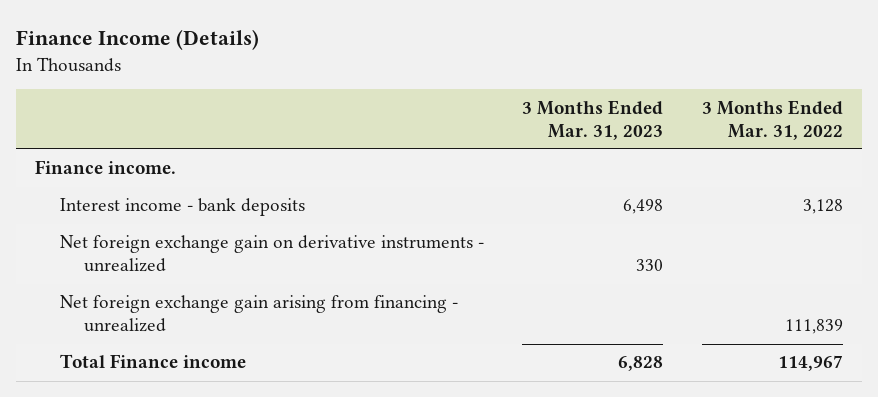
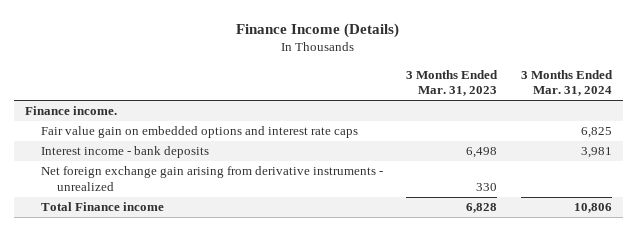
[701,99,843,140] 3 Months Ended Mar. 31, 2022 -> none
none -> [520,69,613,97] 3 Months Ended Mar. 31, 2024
none -> [41,126,359,139] Fair value gain on embedded options and interest rate caps
[59,295,458,333] Net foreign exchange gain arising from financing - unrealized -> none
[59,235,484,273] Net foreign exchange gain on derivative instruments - unrealized -> [41,166,384,191] Net foreign exchange gain arising from derivative instruments - unrealized

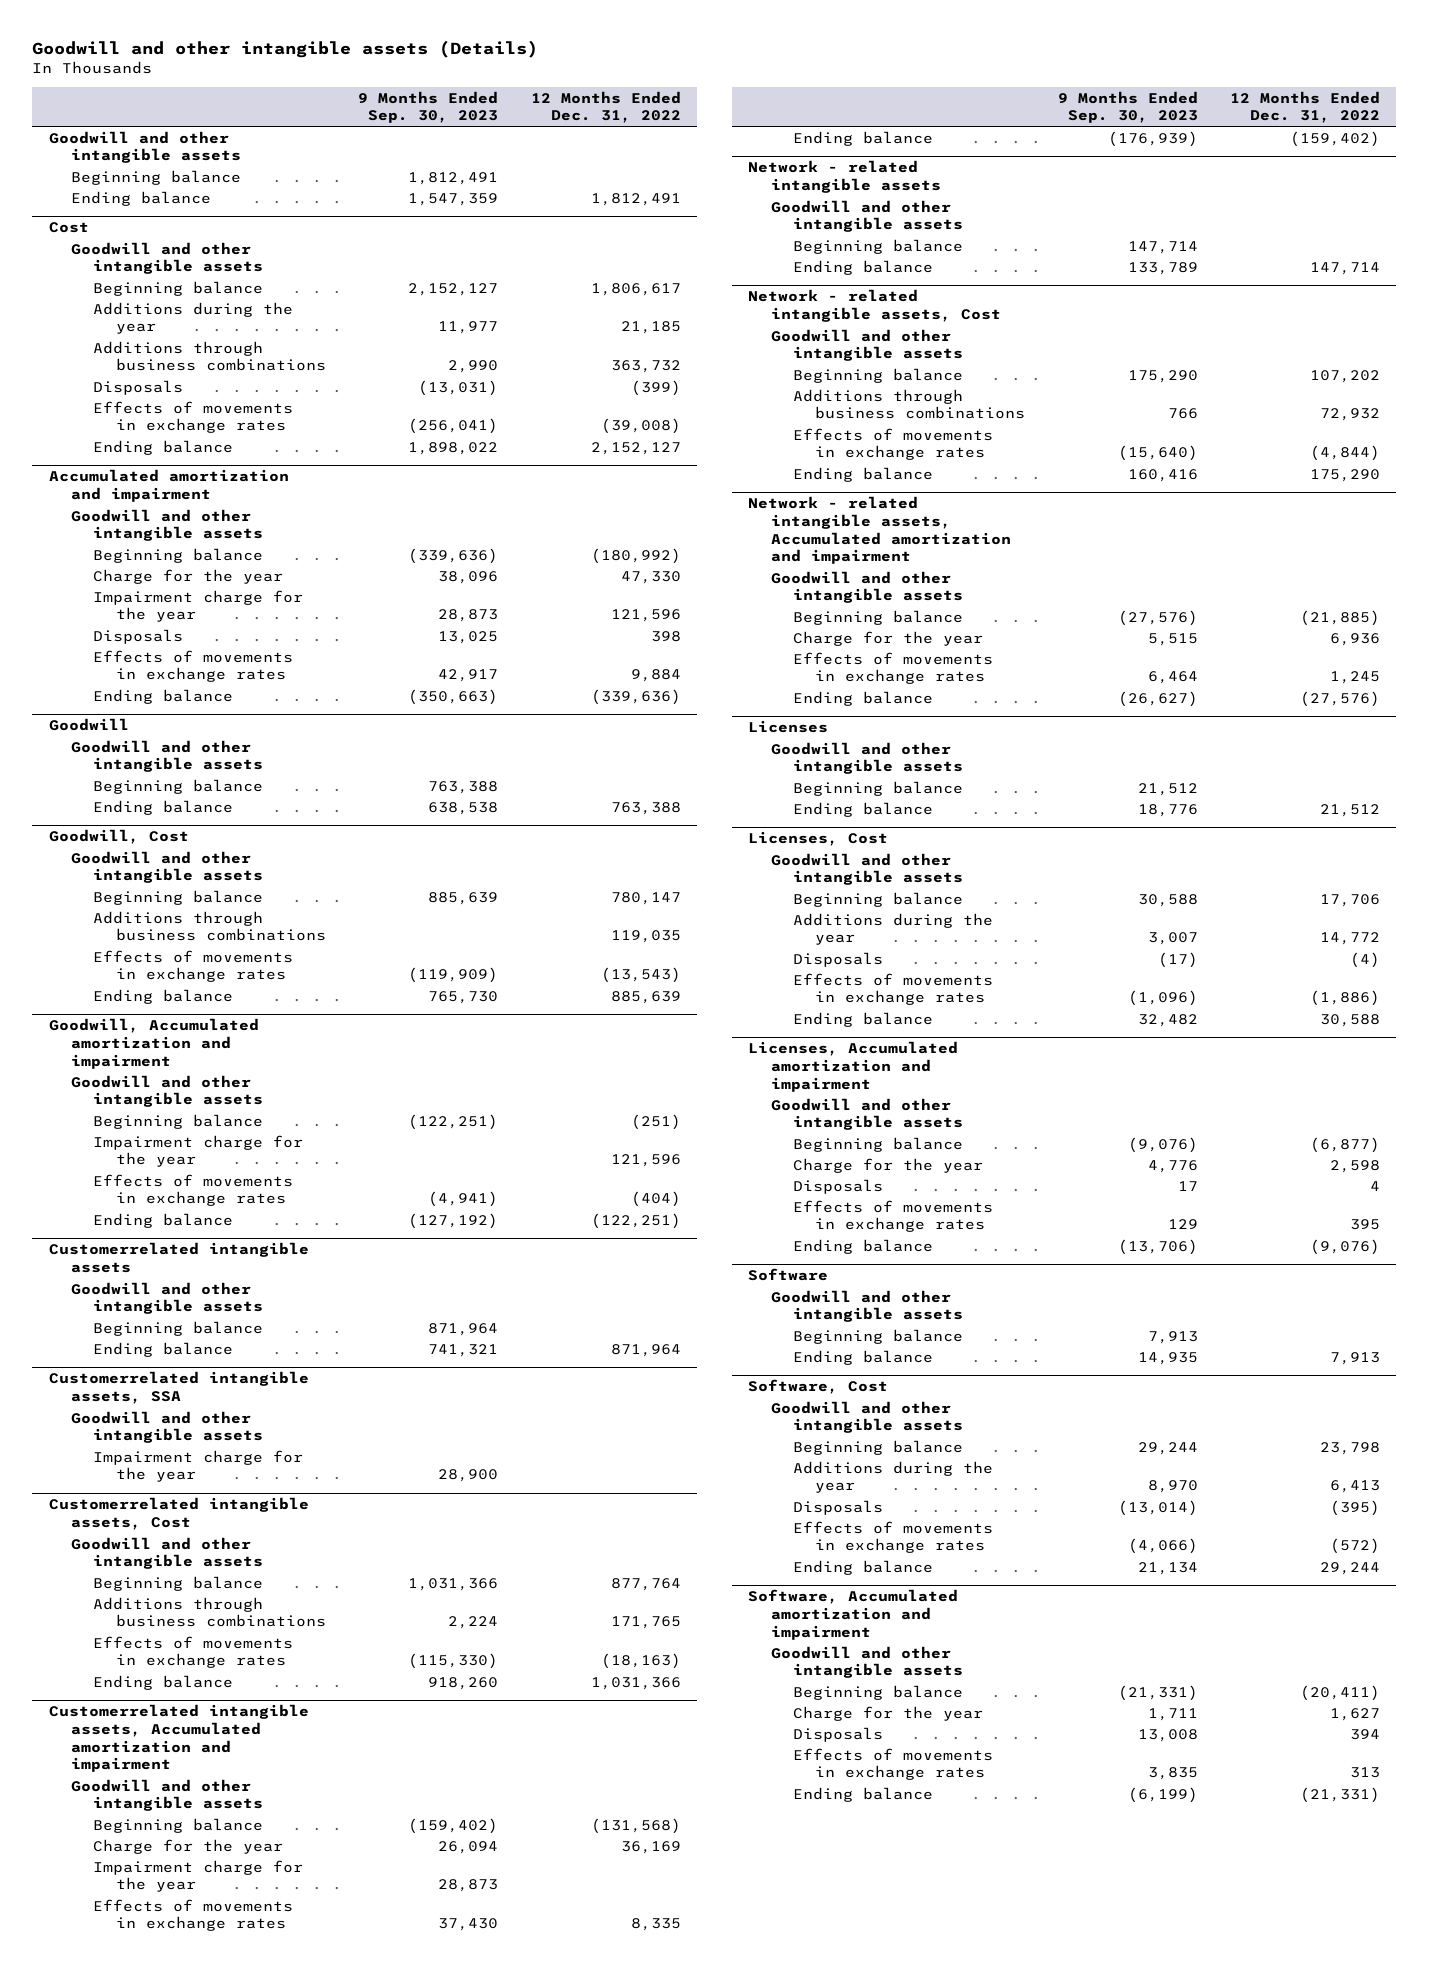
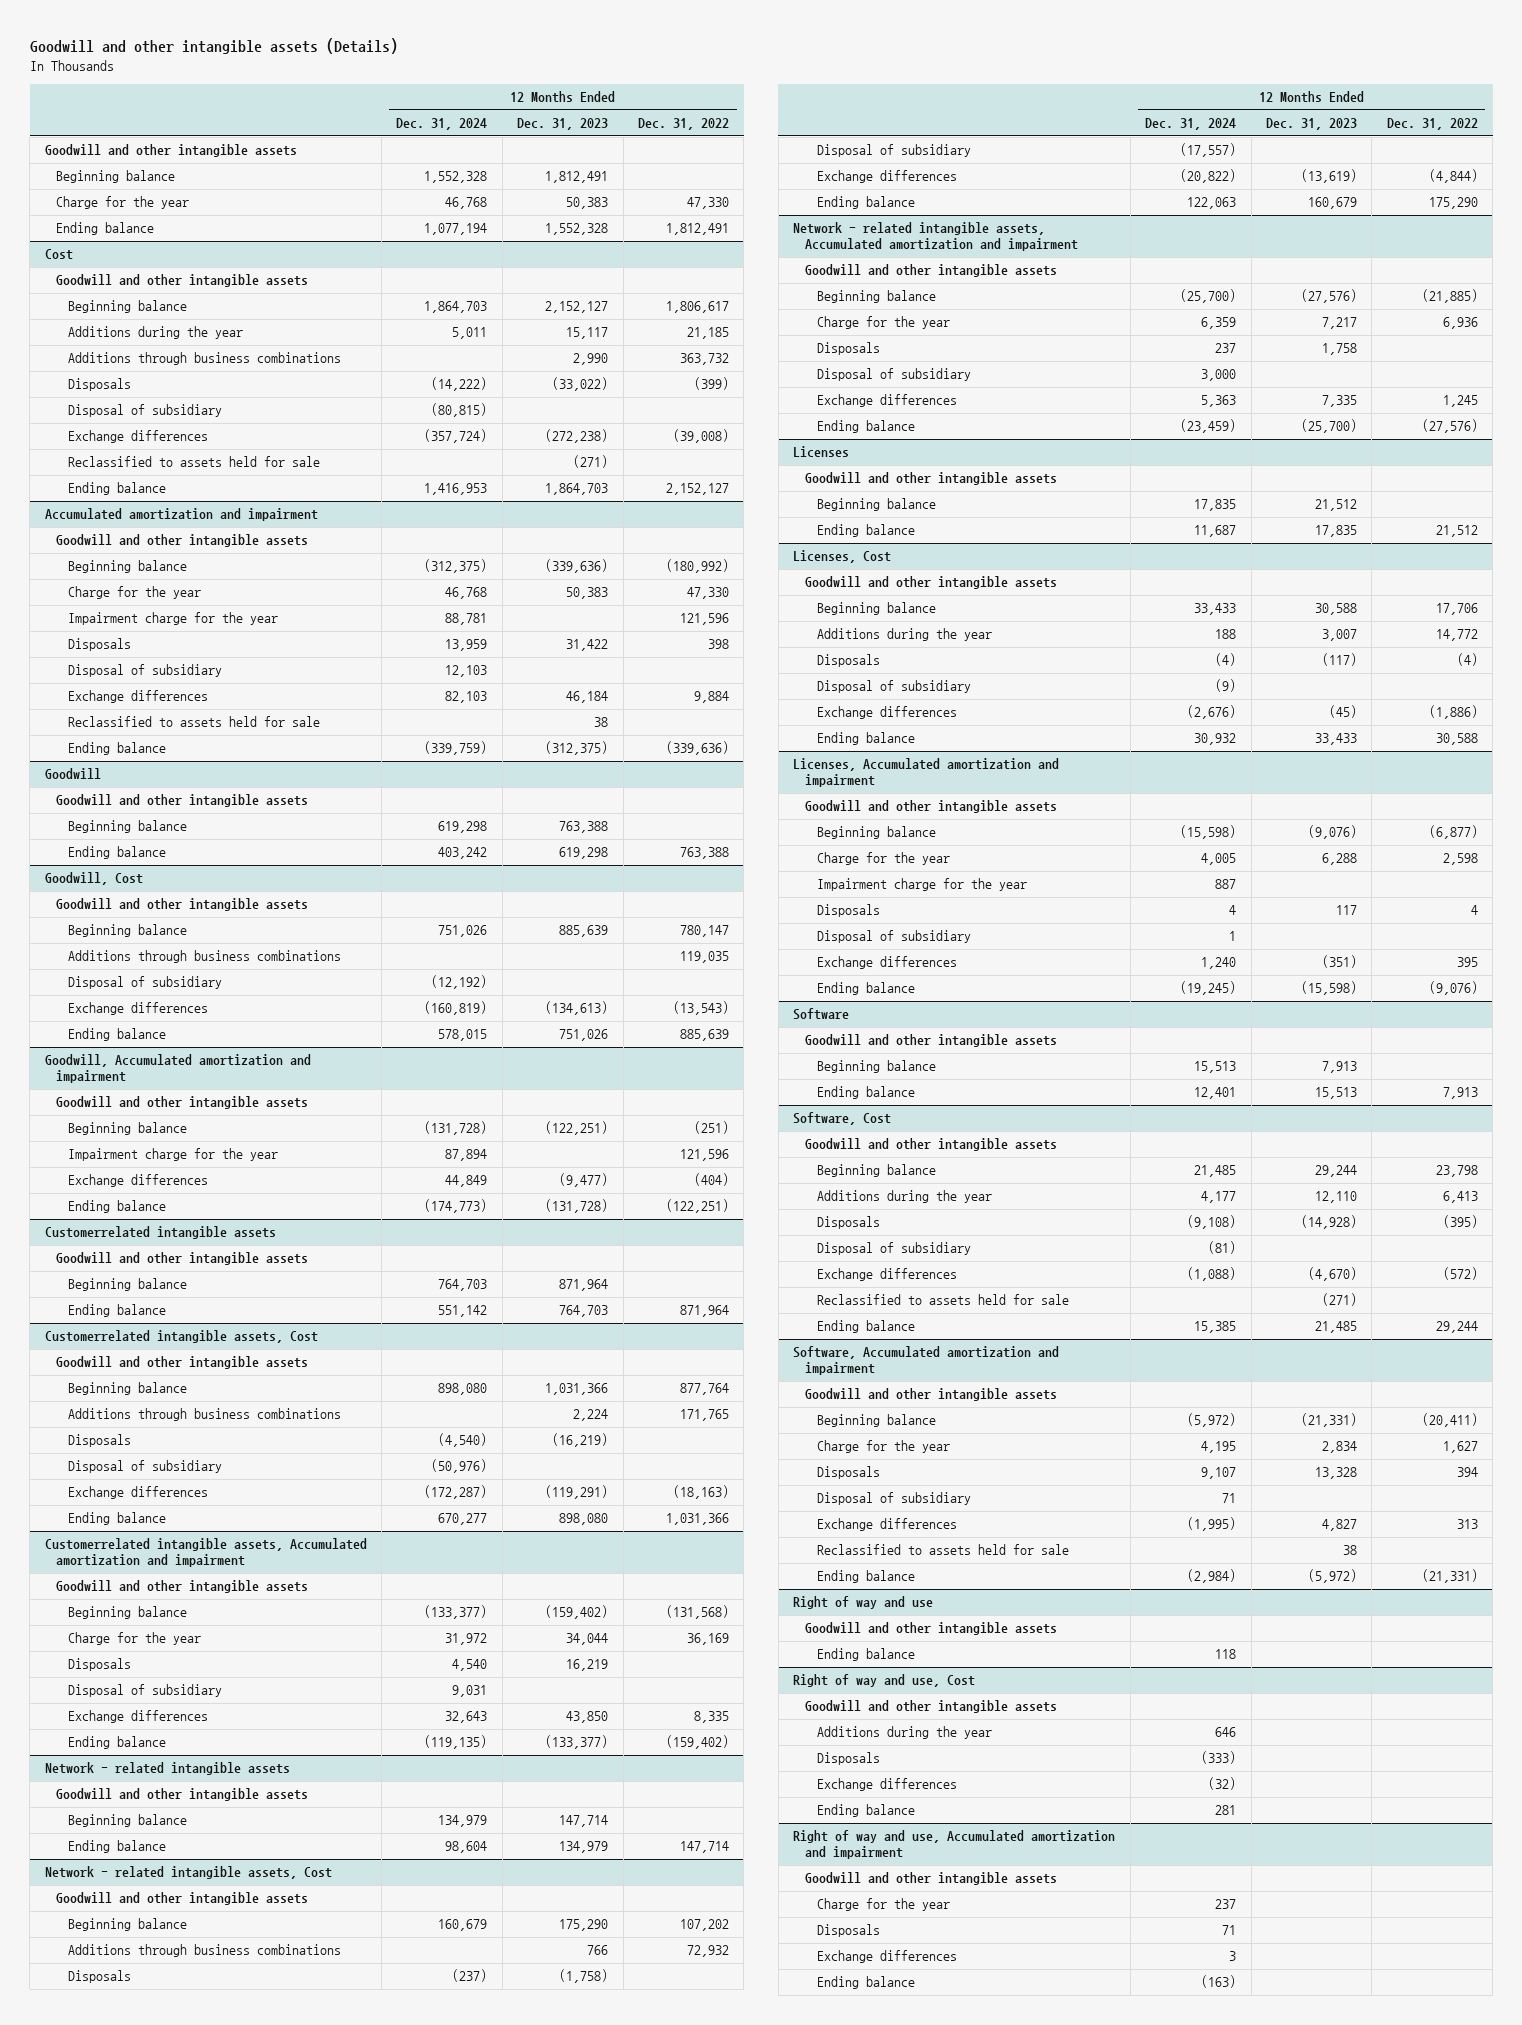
[358,90,499,124] 9 Months Ended Sep. 30, 2023 -> none
none -> [396,118,488,131] Dec. 31, 2024
none -> [517,118,609,131] Dec. 31, 2023
none -> [56,196,190,210] Charge for the year
none -> [68,404,223,418] Disposal of subsidiary
[93,400,294,434] Effects of movements in exchange rates -> [68,430,209,444] Exchange differences
none -> [68,456,321,468] Reclassified to assets held for sale
none -> [68,664,223,678] Disposal of subsidiary
[93,649,294,683] Effects of movements in exchange rates -> [68,690,209,704] Exchange differences
none -> [68,716,321,728] Reclassified to assets held for sale
none -> [68,976,223,990] Disposal of subsidiary
[93,949,294,983] Effects of movements in exchange rates -> [68,1002,209,1016] Exchange differences
[93,1173,294,1207] Effects of movements in exchange rates -> [68,1174,209,1188] Exchange differences
[48,1371,309,1405] Customerrelated intangible assets, SSA -> none
[71,1410,264,1444] Goodwill and other intangible assets -> none
[93,1449,304,1483] Impairment charge for the year -> none
none -> [68,1434,132,1448] Disposals
none -> [68,1460,223,1474] Disposal of subsidiary
[93,1635,294,1669] Effects of movements in exchange rates -> [68,1486,209,1500] Exchange differences
[93,1859,304,1893] Impairment charge for the year -> none
none -> [68,1658,132,1672] Disposals
none -> [68,1684,223,1698] Disposal of subsidiary
[93,1898,294,1932] Effects of movements in exchange rates -> [68,1710,209,1724] Exchange differences
none -> [68,1970,132,1984] Disposals
none -> [816,144,971,158] Disposal of subsidiary
[792,427,993,461] Effects of movements in exchange rates -> [816,170,957,184] Exchange differences
none -> [816,342,880,356] Disposals
none -> [816,368,971,382] Disposal of subsidiary
[792,651,993,685] Effects of movements in exchange rates -> [816,394,957,408] Exchange differences
none -> [816,680,971,694] Disposal of subsidiary
[792,972,993,1006] Effects of movements in exchange rates -> [816,706,957,720] Exchange differences
none -> [816,878,1027,892] Impairment charge for the year
none -> [816,930,971,944] Disposal of subsidiary
[792,1199,993,1233] Effects of movements in exchange rates -> [816,956,957,970] Exchange differences
none -> [816,1242,971,1256] Disposal of subsidiary
[792,1520,993,1554] Effects of movements in exchange rates -> [816,1268,957,1282] Exchange differences
none -> [816,1294,1069,1306] Reclassified to assets held for sale
none -> [816,1492,971,1506] Disposal of subsidiary
[792,1747,993,1781] Effects of movements in exchange rates -> [816,1518,957,1532] Exchange differences
none -> [816,1544,1069,1556] Reclassified to assets held for sale
none -> [793,1596,934,1610] Right of way and use
none -> [805,1622,1058,1636] Goodwill and other intangible assets
none -> [816,1648,915,1662] Ending balance
none -> [793,1674,976,1688] Right of way and use, Cost
none -> [805,1700,1058,1714] Goodwill and other intangible assets
none -> [816,1726,992,1740] Additions during the year
none -> [816,1752,880,1766] Disposals
none -> [816,1778,957,1792] Exchange differences
none -> [816,1804,915,1818] Ending balance
none -> [793,1830,1116,1860] Right of way and use, Accumulated amortization and impairment
none -> [805,1872,1058,1886] Goodwill and other intangible assets
none -> [816,1898,950,1912] Charge for the year
none -> [816,1924,880,1938] Disposals
none -> [816,1950,957,1964] Exchange differences
none -> [816,1976,915,1990] Ending balance

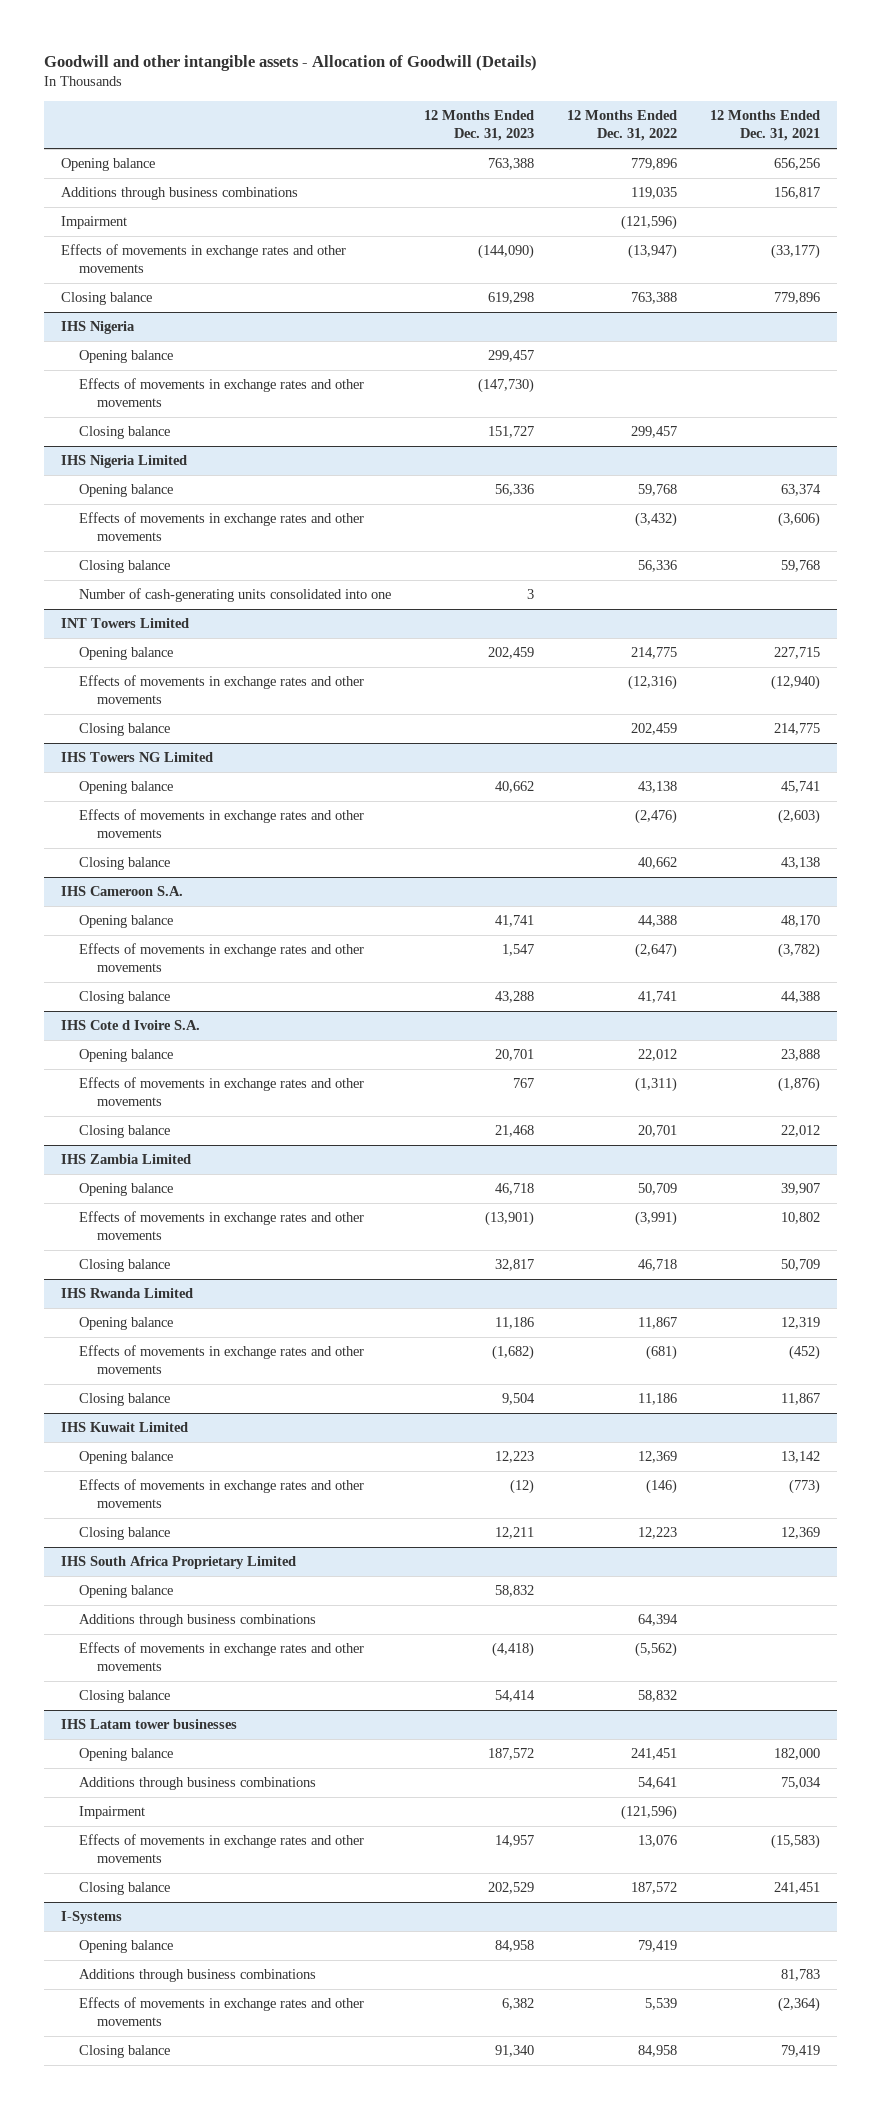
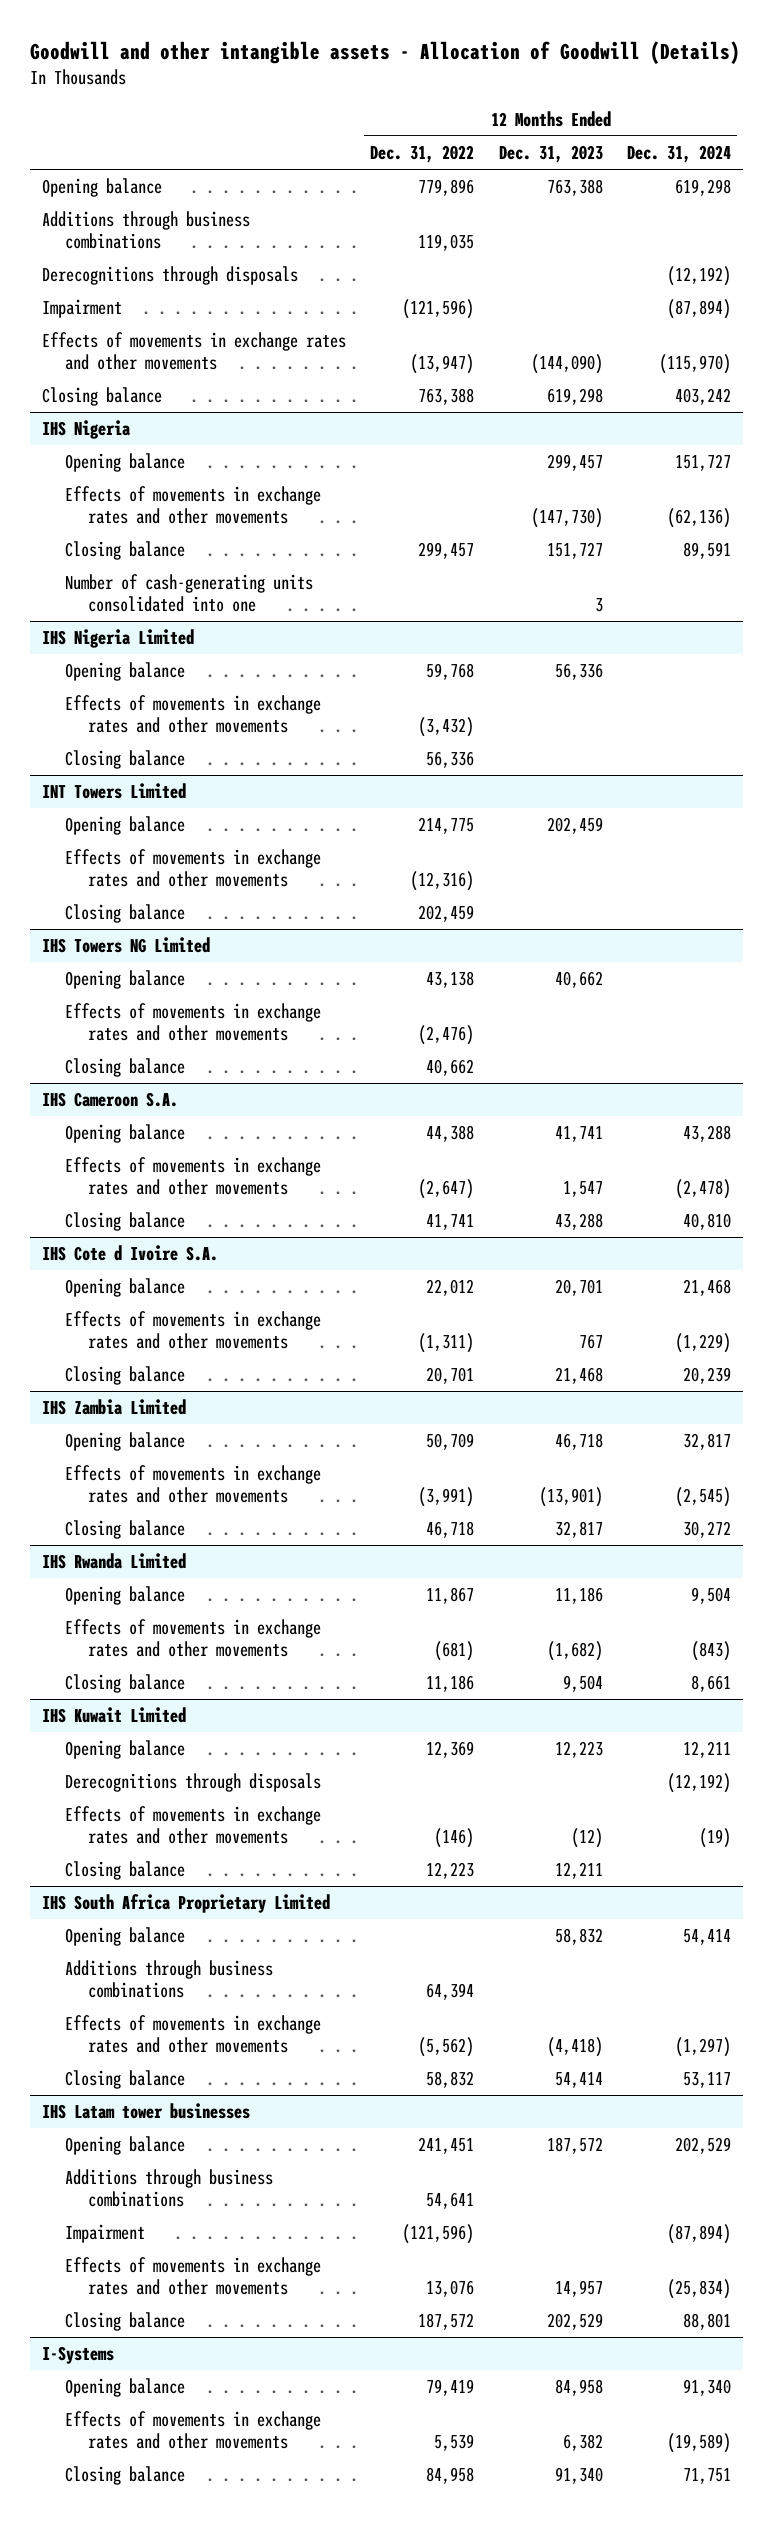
[710,110,821,142] 12 Months Ended Dec. 31, 2021 -> none
none -> [627,145,732,164] Dec. 31, 2024
none -> [41,266,298,286] Derecognitions through disposals
none -> [64,574,313,612] Number of cash-generating units consolidated into one
[79,588,392,603] Number of cash-generating units consolidated into one -> none
none -> [64,1773,321,1793] Derecognitions through disposals
[79,1969,317,1983] Additions through business combinations -> none

